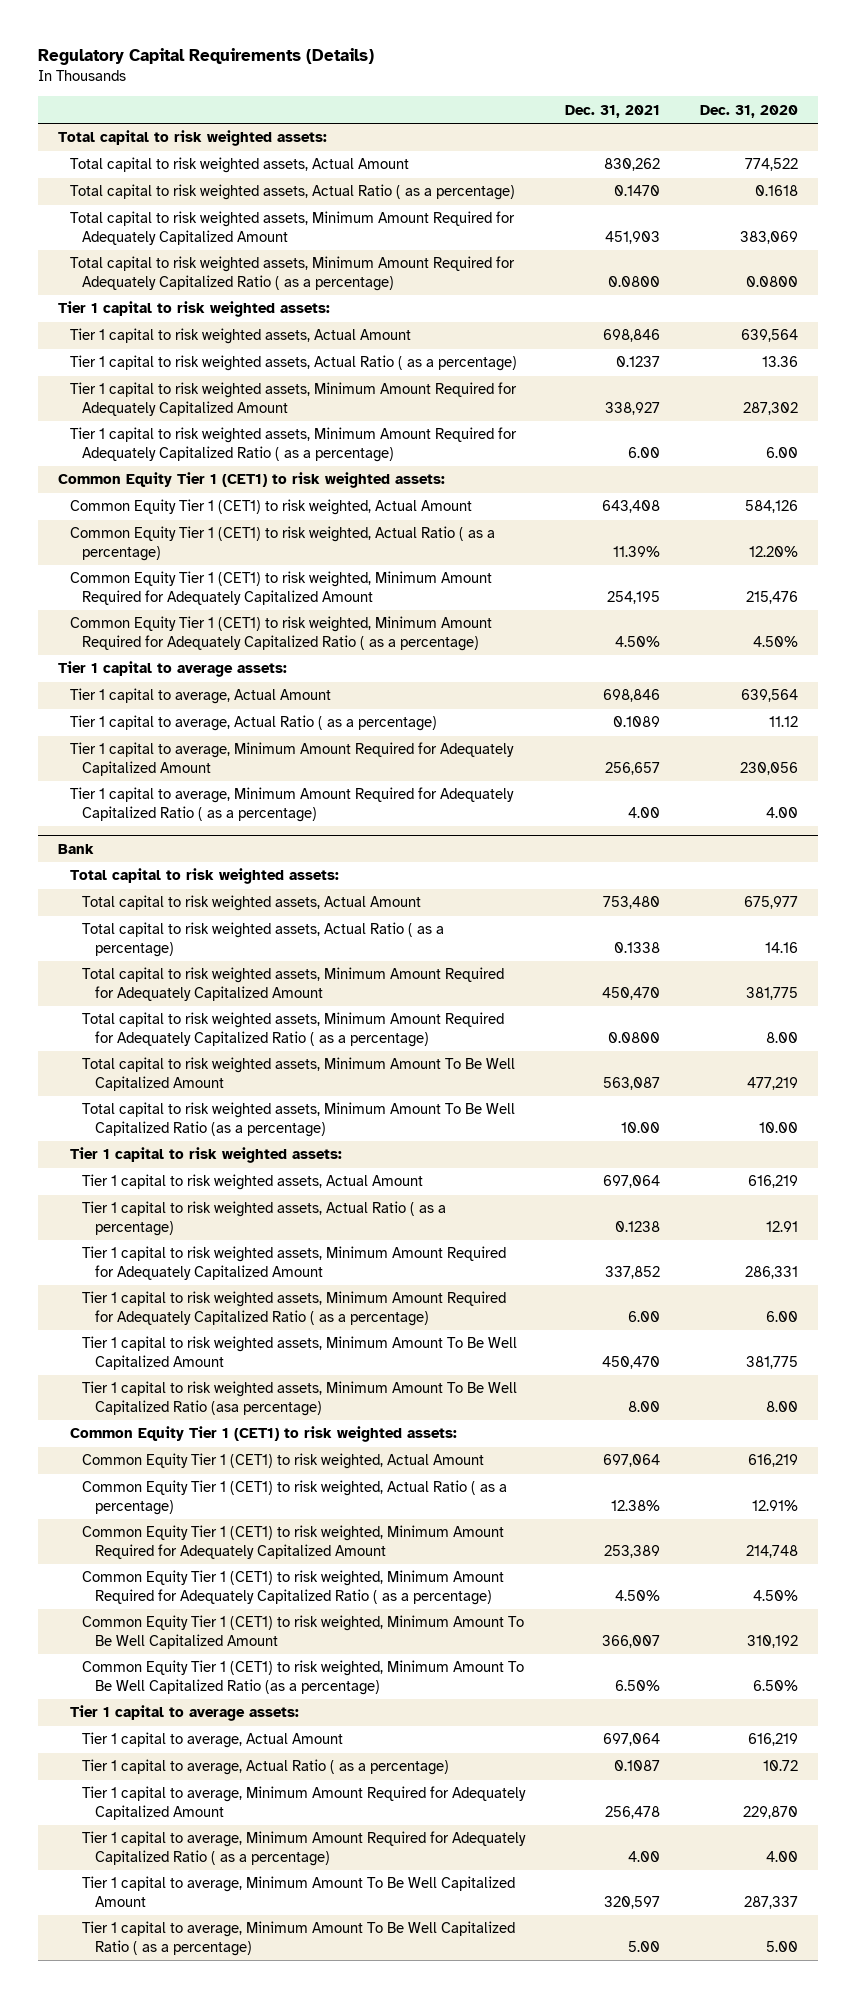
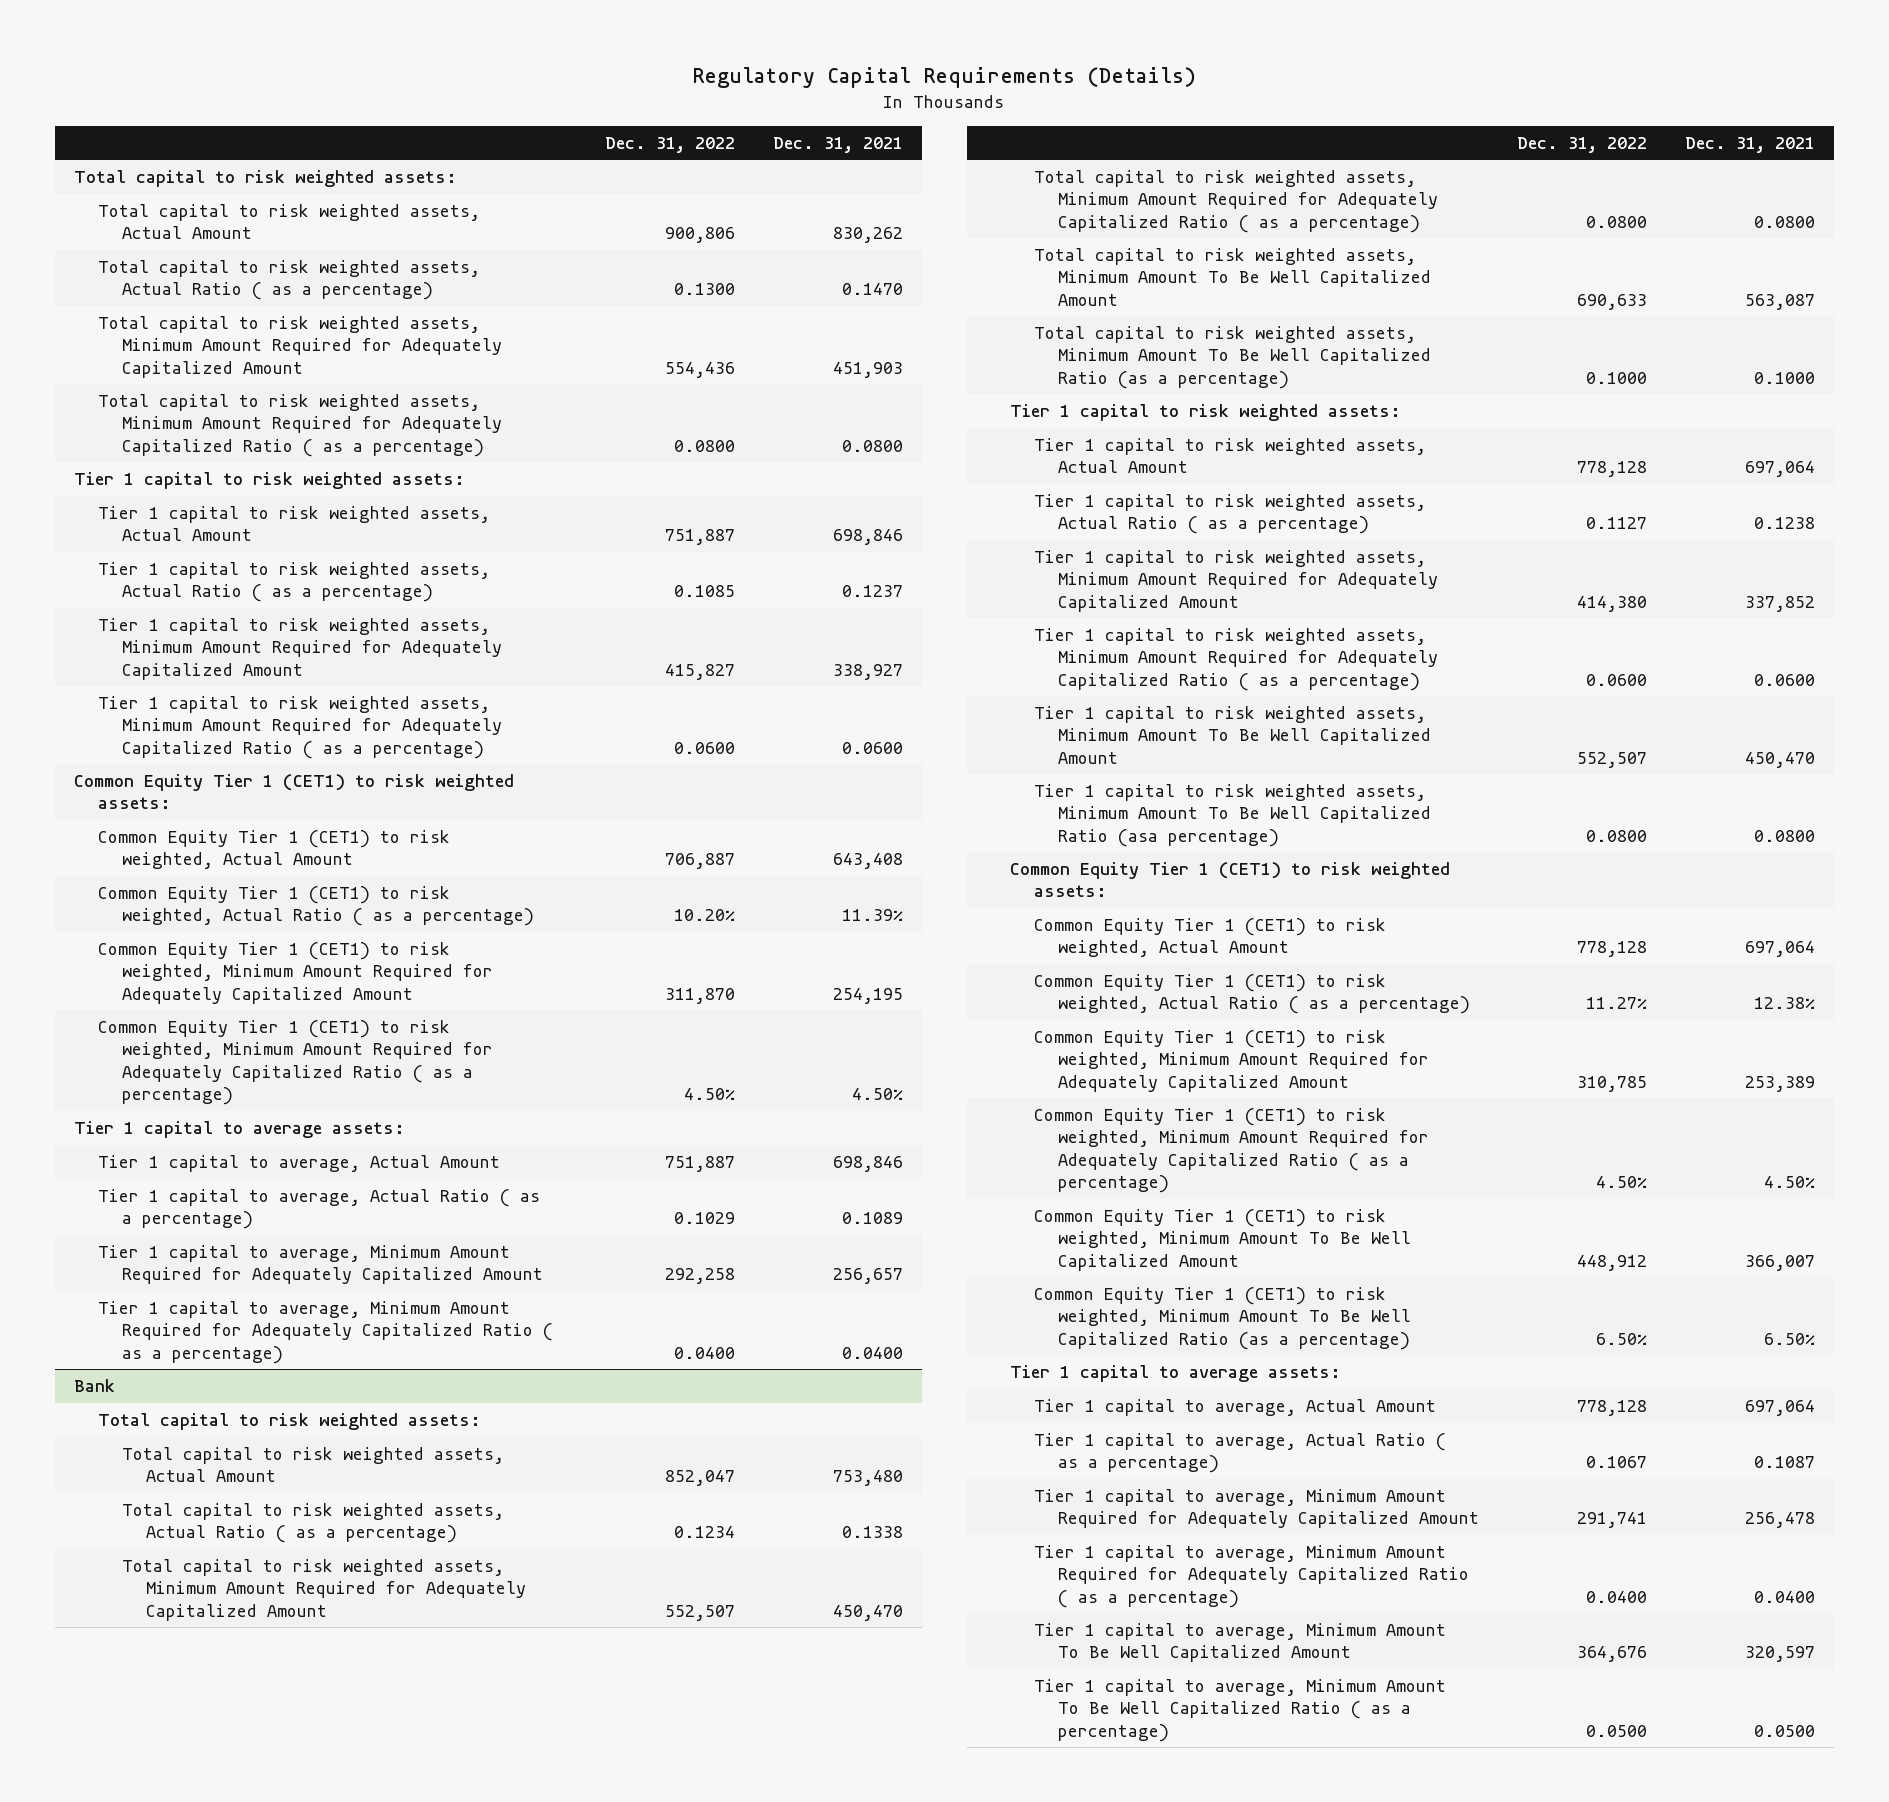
[699,104,798,118] Dec. 31, 2020 -> none
none -> [604,136,735,153] Dec. 31, 2022
[628,447,661,459] 6.00 -> [841,741,903,754] 0.0600
[628,807,661,819] 4.00 -> [841,1346,903,1359] 0.0400
[621,1122,661,1134] 10.00 -> [1753,371,1815,384] 0.1000
[628,1311,661,1323] 6.00 -> [1753,673,1815,686] 0.0600
[628,1401,661,1413] 8.00 -> [1753,829,1815,842] 0.0800
[628,1851,661,1863] 4.00 -> [1753,1590,1815,1603] 0.0400
[628,1941,661,1953] 5.00 -> [1753,1724,1815,1737] 0.0500

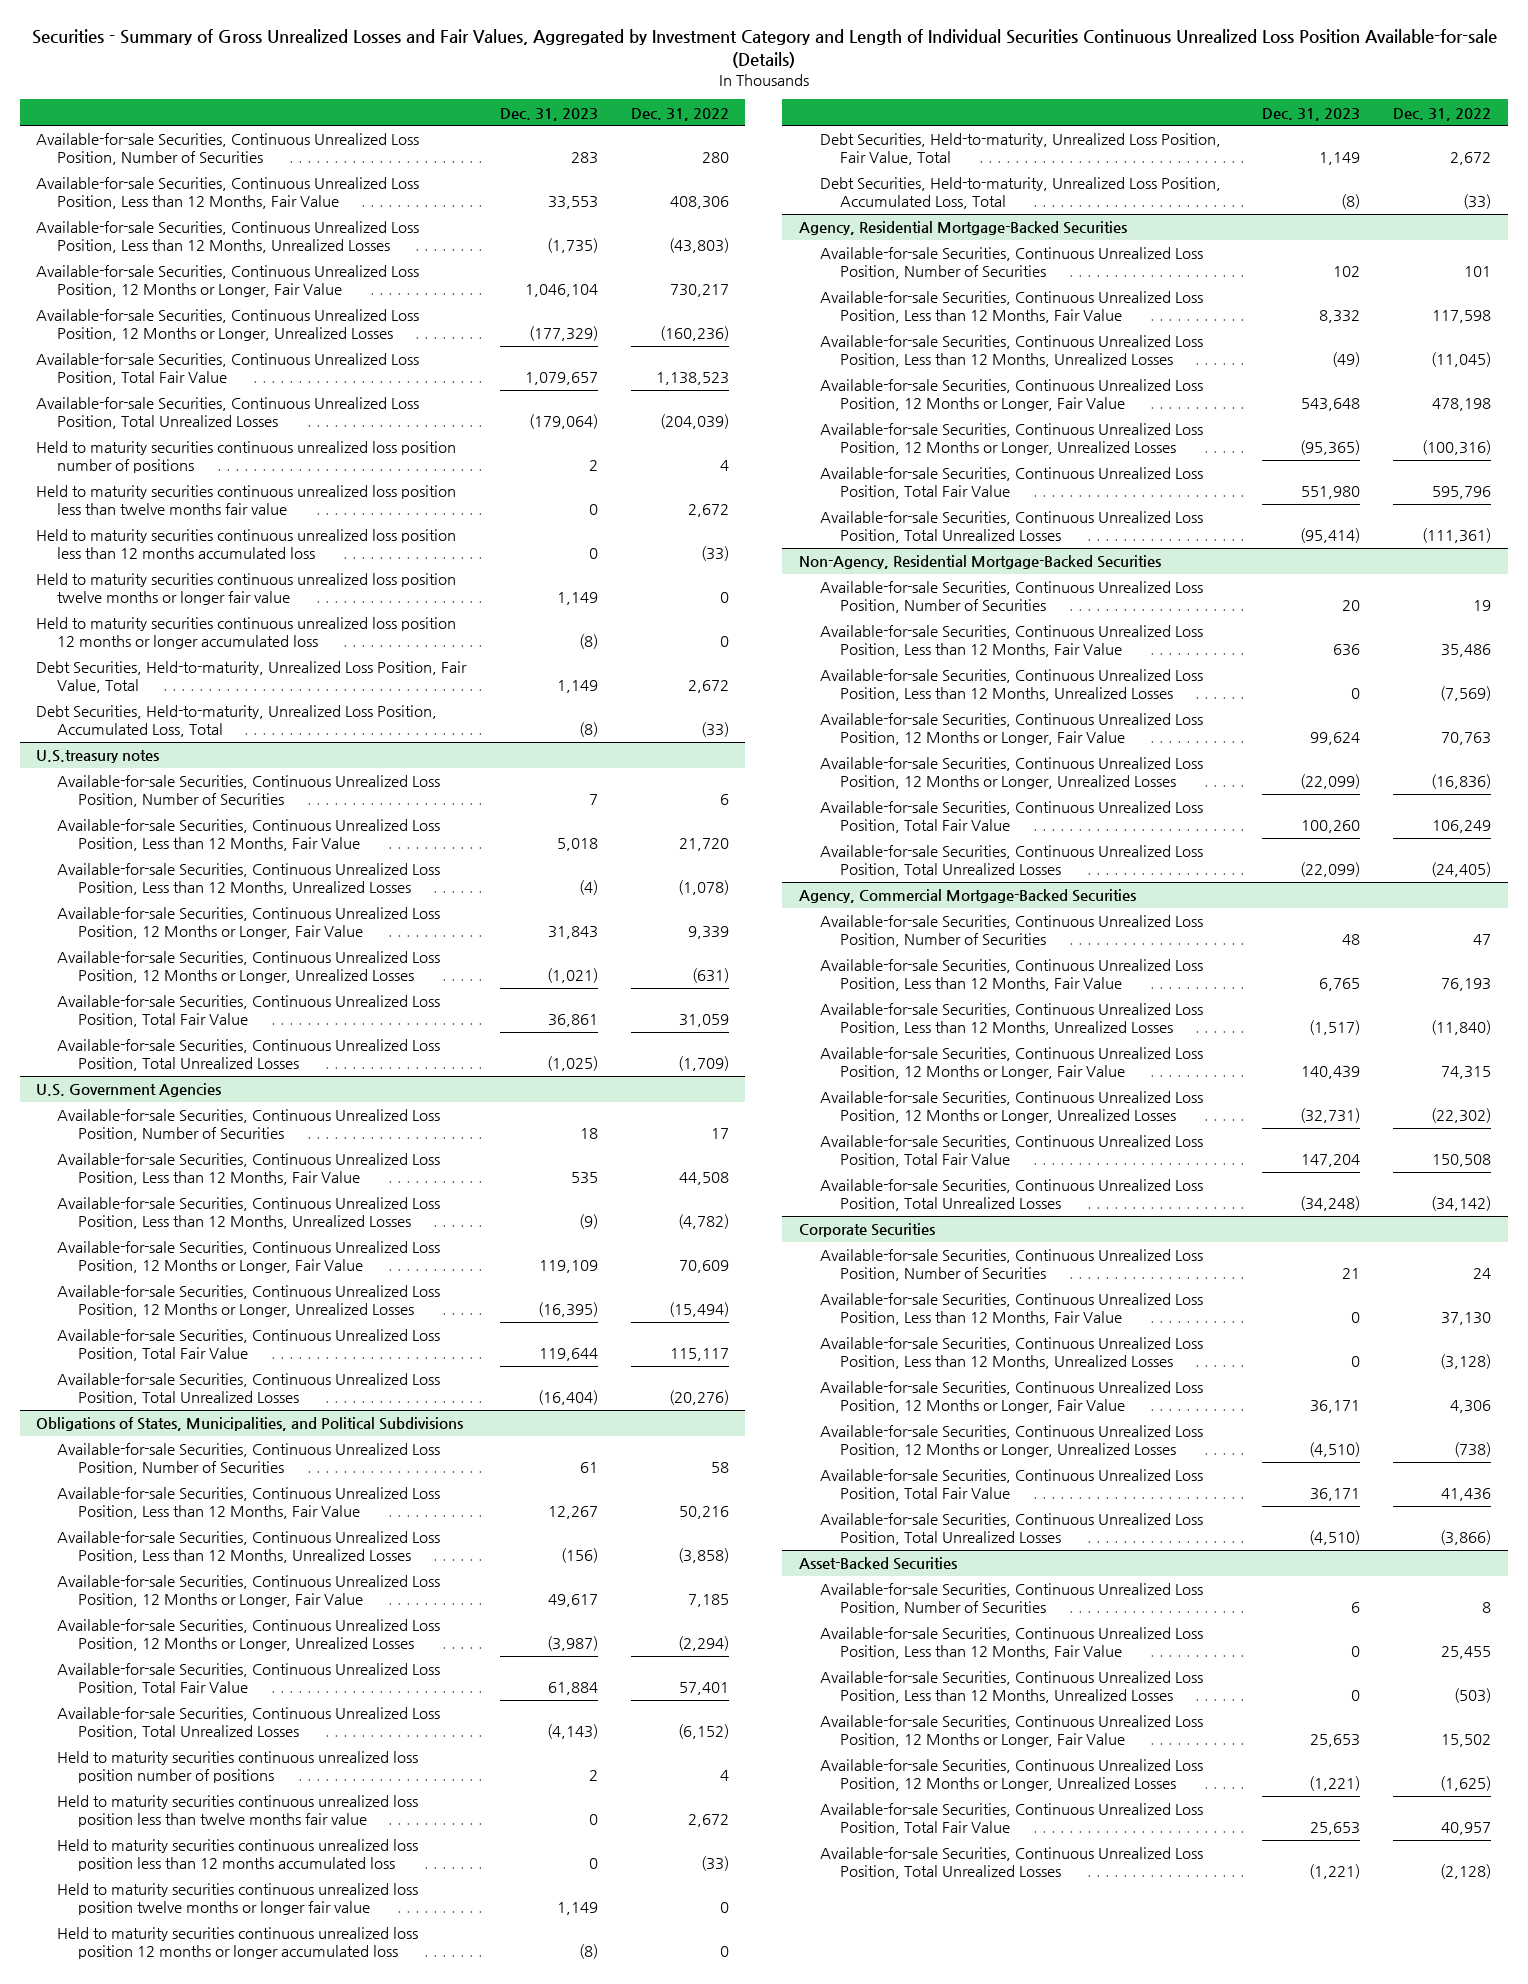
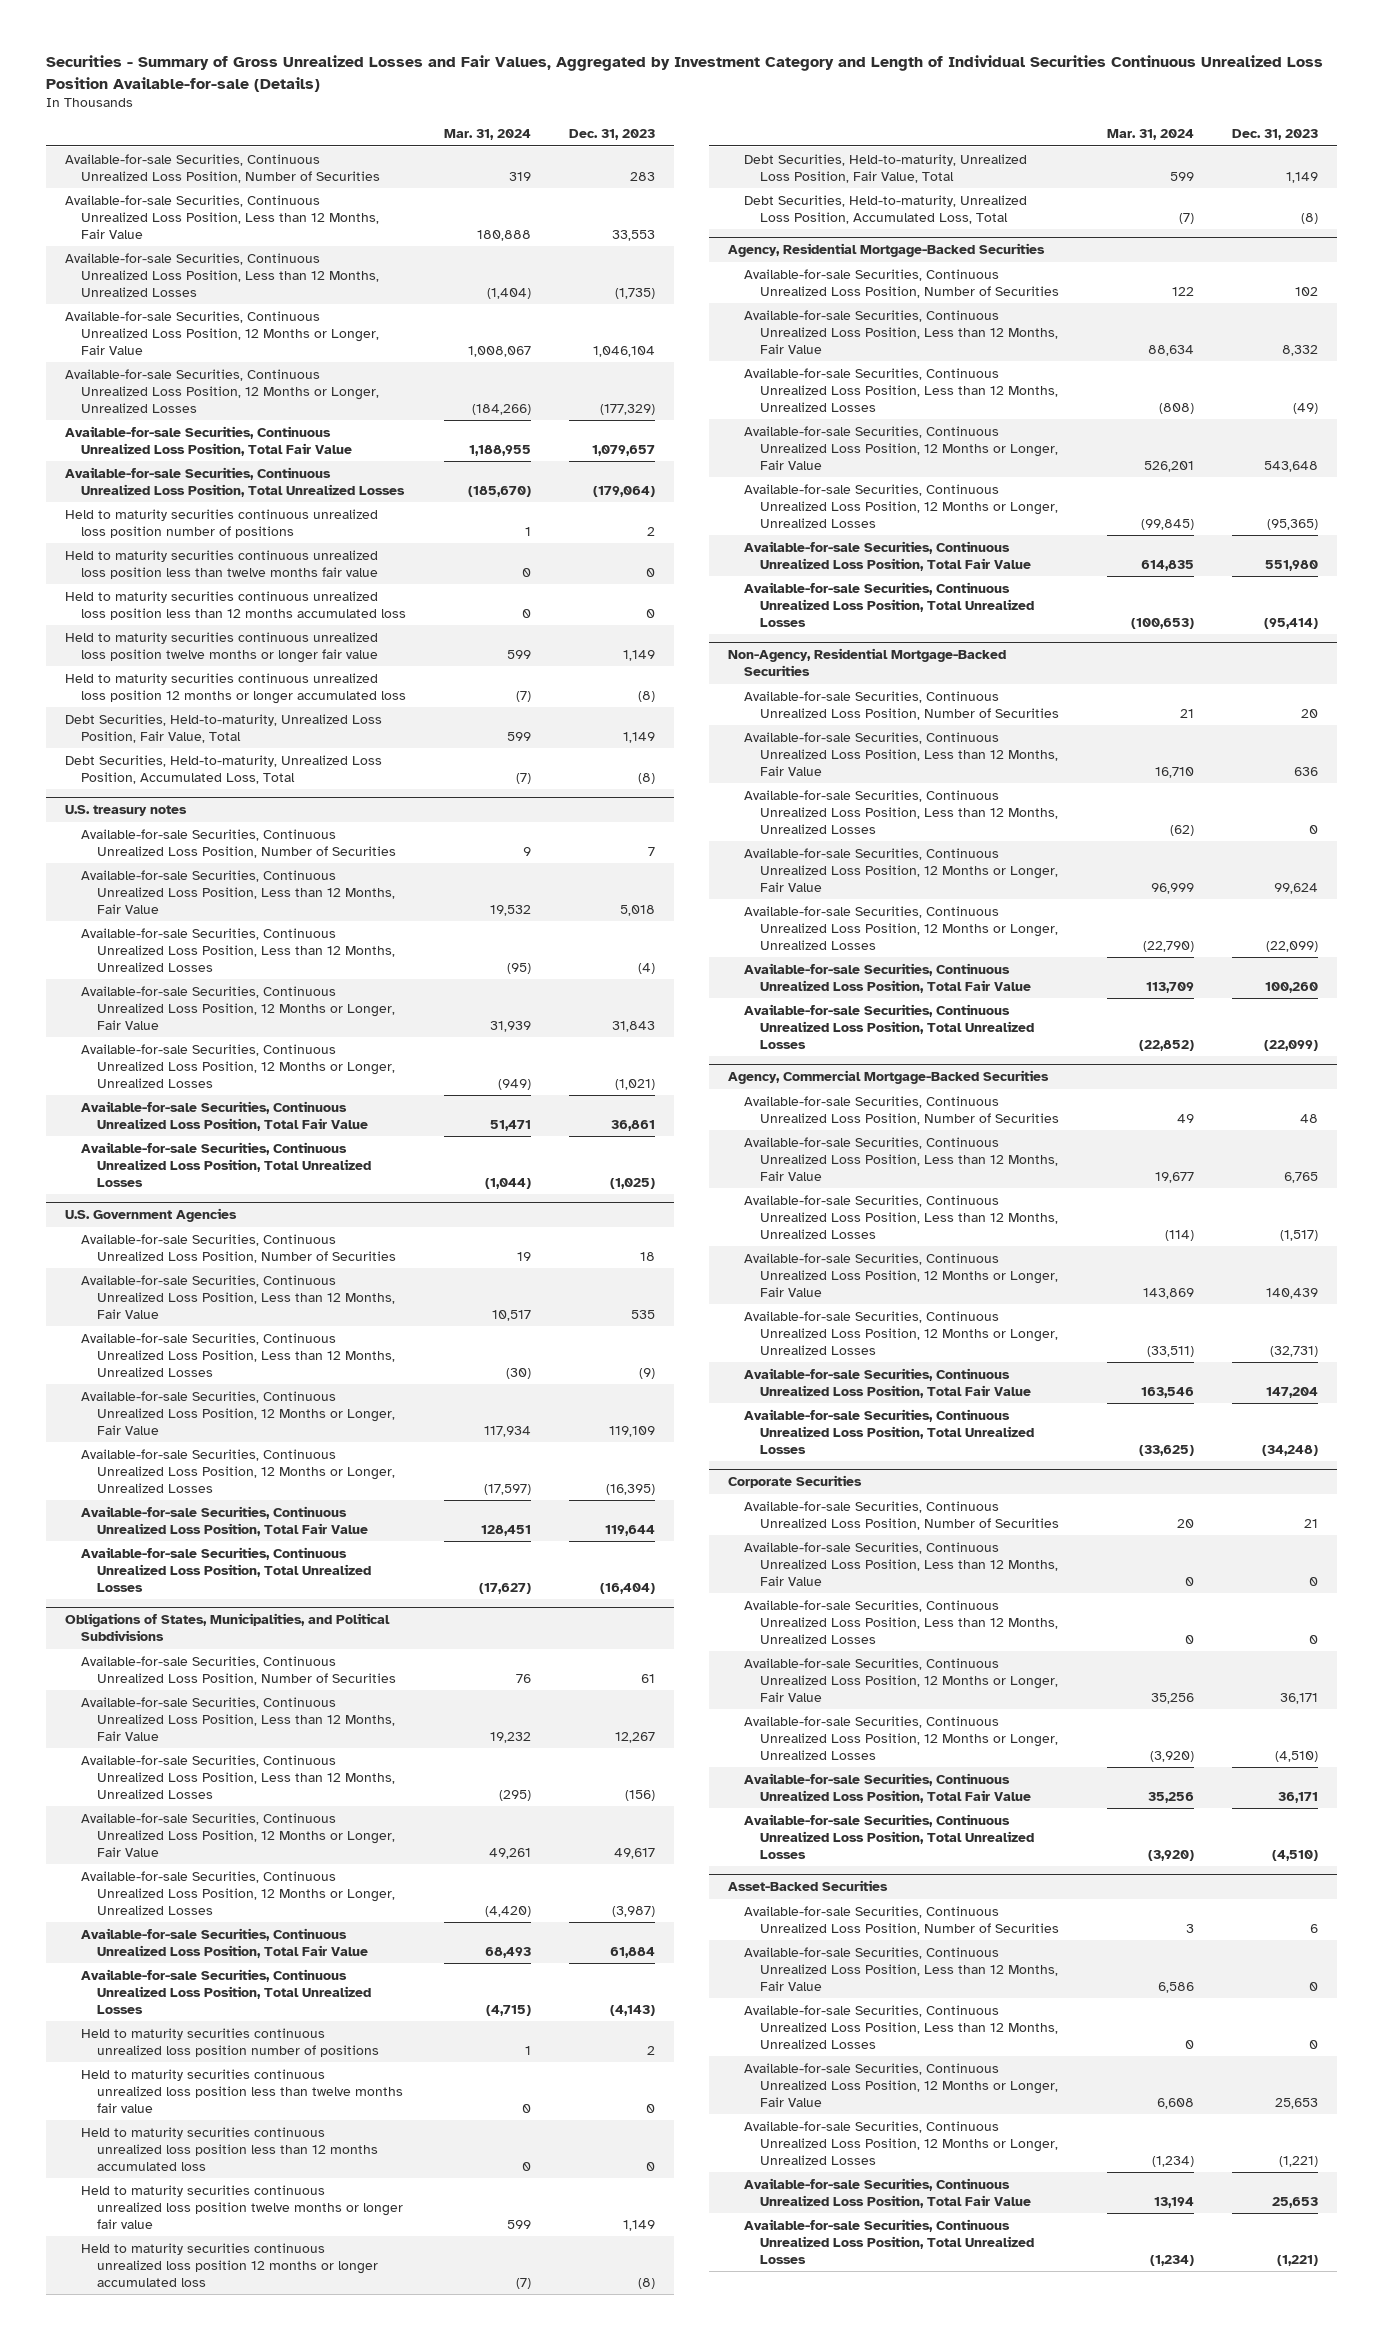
[630,107,729,121] Dec. 31, 2022 -> none
none -> [443,129,531,141] Mar. 31, 2024
[36,750,160,764] U.S.treasury notes -> [64,805,187,817] U.S. treasury notes

